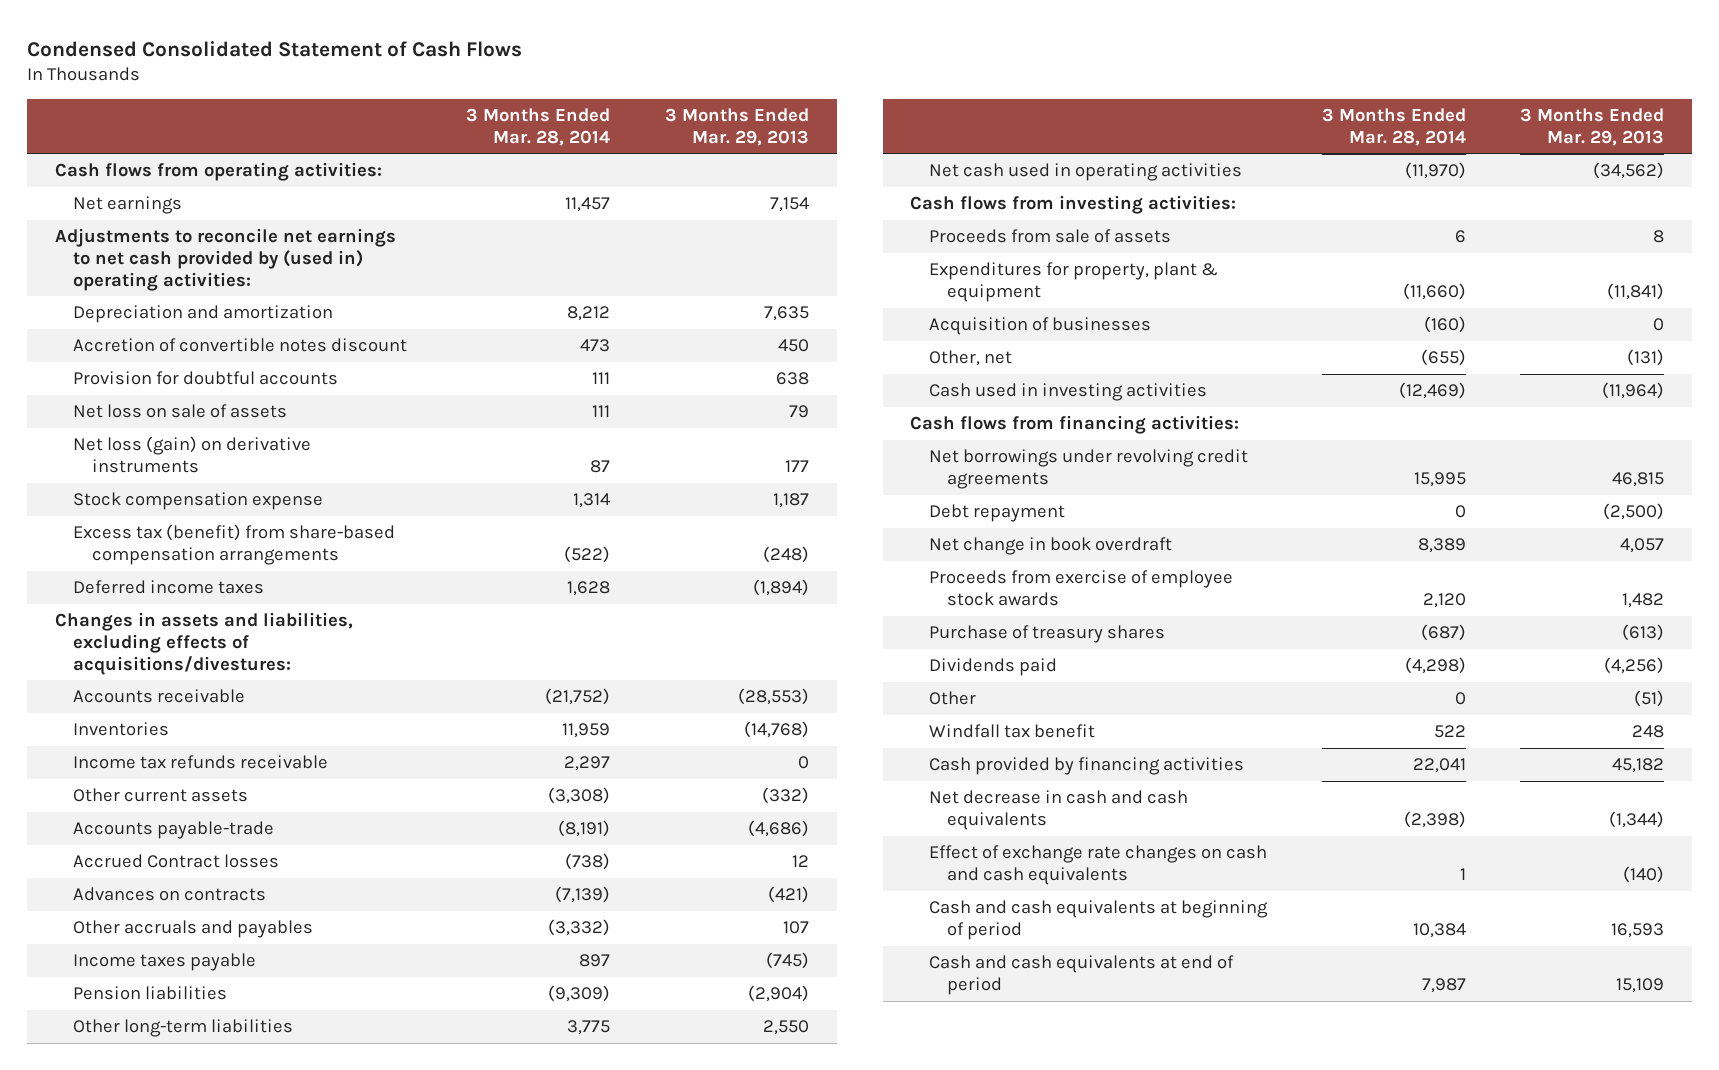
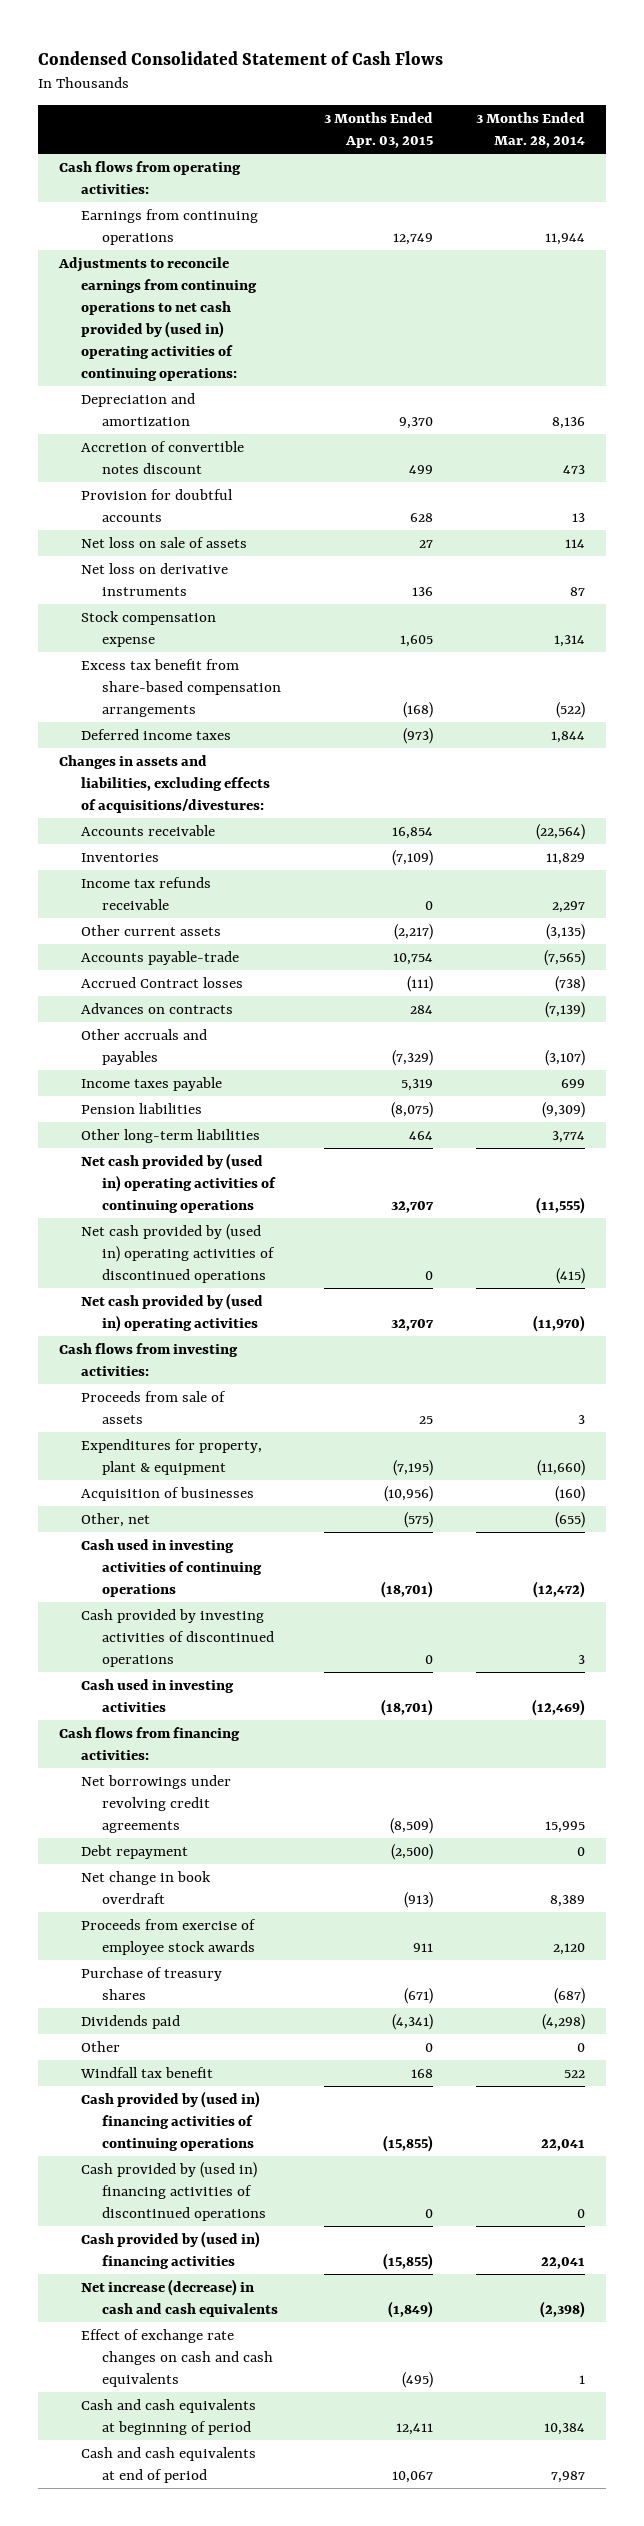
[665,108,810,146] 3 Months Ended Mar. 29, 2013 -> none
none -> [324,112,434,149] 3 Months Ended Apr. 03, 2015
[73,196,183,215] Net earnings -> none
none -> [80,209,258,246] Earnings from continuing operations
[54,228,396,291] Adjustments to reconcile net earnings to net cash provided by (used in) operating activities: -> [58,257,257,382] Adjustments to reconcile earnings from continuing operations to net cash provided by (used in) operating activities of continuing operations:
[567,306,611,322] 8,212 -> [551,417,585,430] 8,136
[592,372,611,385] 111 -> [571,513,585,523] 13
[592,405,611,418] 111 -> [564,539,585,549] 114
[73,436,312,473] Net loss (gain) on derivative instruments -> [80,563,228,597] Net loss on derivative instruments
[73,524,396,565] Excess tax (benefit) from share-based compensation arrangements -> [80,659,282,718] Excess tax benefit from share-based compensation arrangements
[567,581,611,597] 1,628 -> [550,731,585,744] 1,844
[545,688,611,706] (21,752) -> [535,824,585,841] (22,564)
[562,723,611,739] 11,959 -> [545,853,585,866] 11,829
[548,787,611,805] (3,308) -> [545,924,585,941] (3,135)
[558,820,611,838] (8,191) -> [543,950,585,967] (7,565)
[548,919,611,937] (3,332) -> [544,1050,585,1067] (3,107)
[579,954,611,968] 897 -> [560,1079,585,1089] 699
[567,1020,611,1036] 3,775 -> [551,1131,585,1144] 3,774
none -> [80,1153,277,1214] Net cash provided by (used in) operating activities of continuing operations
none -> [80,1224,276,1284] Net cash provided by (used in) operating activities of discontinued operations
[928,163,1242,182] Net cash used in operating activities -> [80,1293,263,1333] Net cash provided by (used in) operating activities
[1454,230,1466,244] 6 -> [577,1415,585,1425] 3
none -> [80,1539,263,1598] Cash used in investing activities of continuing operations
none -> [80,1609,275,1668] Cash provided by investing activities of discontinued operations
none -> [80,2091,260,2152] Cash provided by (used in) financing activities of continuing operations
none -> [80,2162,267,2222] Cash provided by (used in) financing activities of discontinued operations
[928,757,1244,776] Cash provided by financing activities -> [80,2231,260,2270] Cash provided by (used in) financing activities
[928,790,1188,830] Net decrease in cash and cash equivalents -> [80,2279,279,2318] Net increase (decrease) in cash and cash equivalents

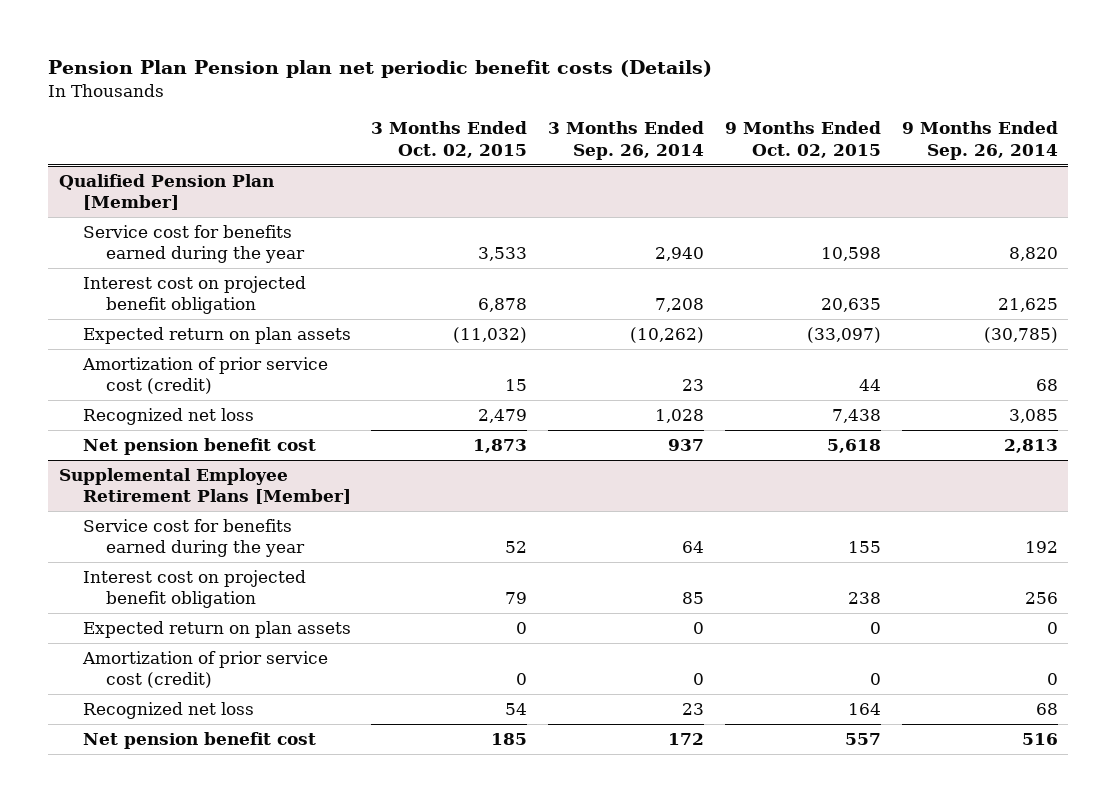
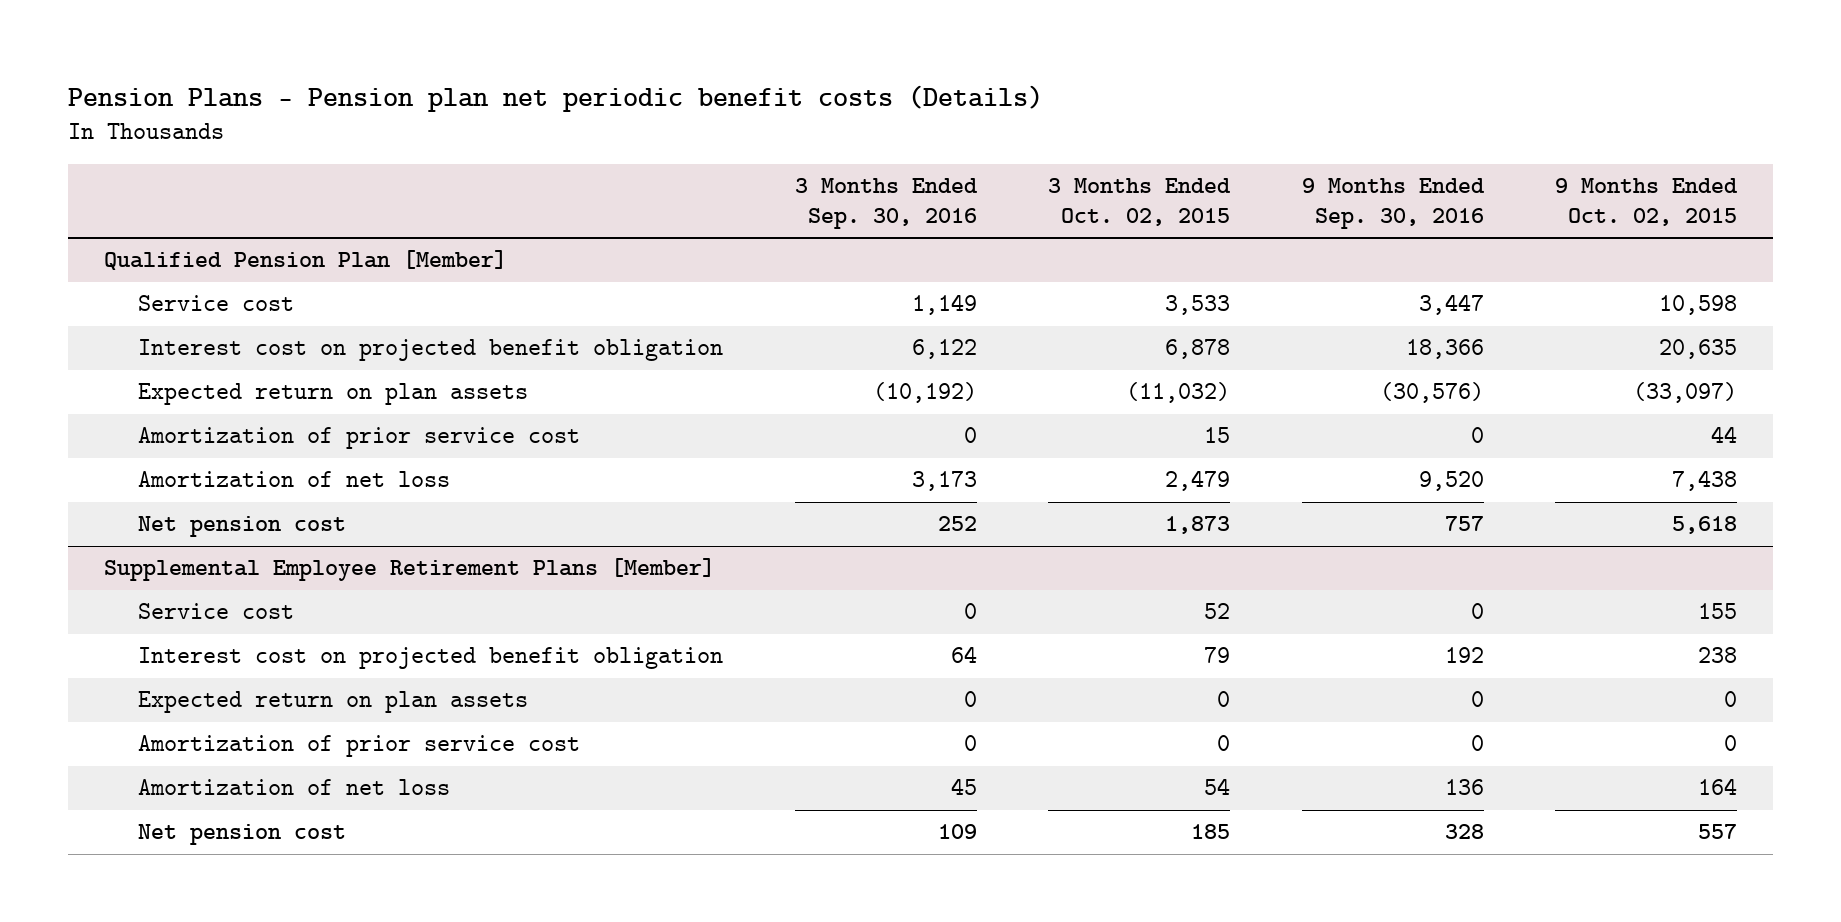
[48,60,713,79] Pension Plan Pension plan net periodic benefit costs (Details) -> [67,85,1043,113] Pension Plans - Pension plan net periodic benefit costs (Details)
[548,121,705,160] 3 Months Ended Sep. 26, 2014 -> none
[901,121,1058,160] 9 Months Ended Sep. 26, 2014 -> none
none -> [794,178,978,229] 3 Months Ended Sep. 30, 2016
none -> [1301,178,1485,229] 9 Months Ended Sep. 30, 2016
[82,225,306,264] Service cost for benefits earned during the year -> [138,295,295,312] Service cost
[81,357,328,395] Amortization of prior service cost (credit) -> [138,427,581,450] Amortization of prior service cost
[82,408,254,426] Recognized net loss -> [138,471,451,488] Amortization of net loss
[82,438,316,456] Net pension benefit cost -> [138,516,347,538] Net pension cost
[82,519,306,558] Service cost for benefits earned during the year -> [138,603,295,620] Service cost
[81,651,328,689] Amortization of prior service cost (credit) -> [138,735,581,758] Amortization of prior service cost
[82,702,254,720] Recognized net loss -> [138,779,451,796] Amortization of net loss
[82,732,316,750] Net pension benefit cost -> [138,824,347,846] Net pension cost

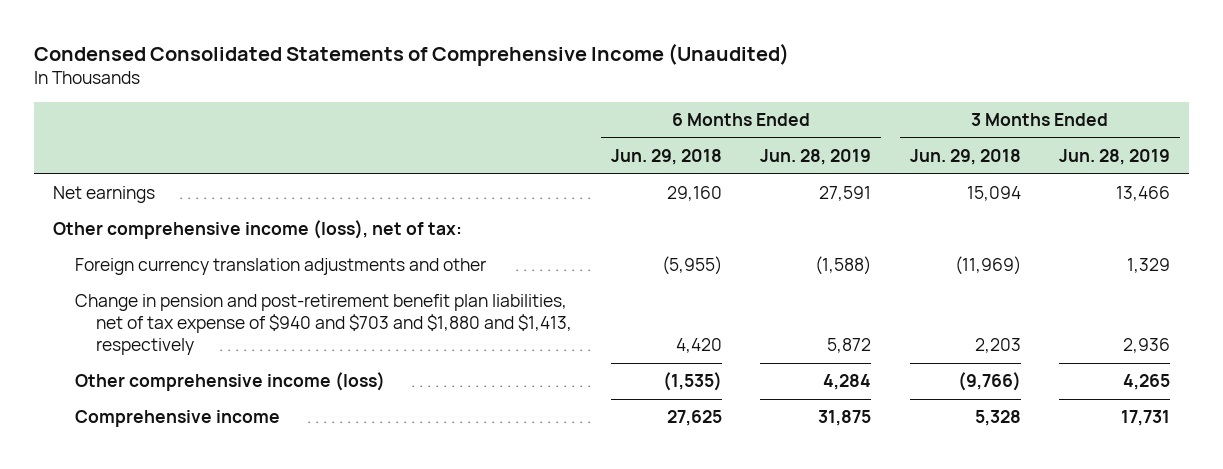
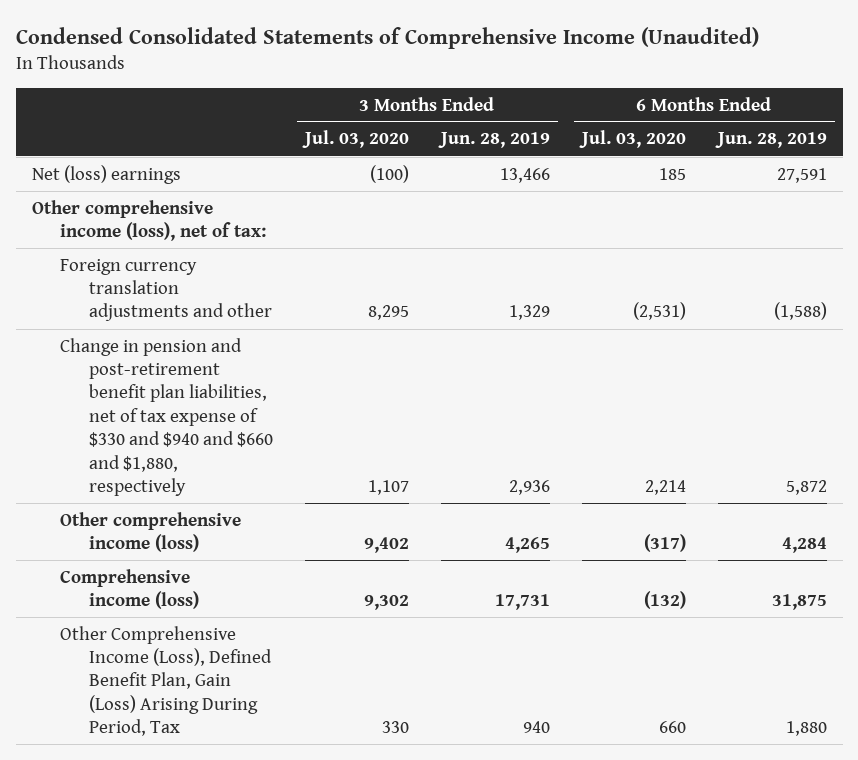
[610,149,722,166] Jun. 29, 2018 -> none
[909,149,1021,166] Jun. 29, 2018 -> none
none -> [301,130,409,149] Jul. 03, 2020
none -> [578,130,686,149] Jul. 03, 2020
[52,186,155,204] Net earnings -> [31,164,181,184] Net (loss) earnings
[74,294,573,356] Change in pension and post-retirement benefit plan liabilities, net of tax expense of $940 and $703 and $1,880 and $1,413, respectively -> [60,337,273,496] Change in pension and post-retirement benefit plan liabilities, net of tax expense of $330 and $940 and $660 and $1,880, respectively
[74,410,280,428] Comprehensive income -> [60,568,199,610] Comprehensive income (loss)
none -> [60,625,272,737] Other Comprehensive Income (Loss), Defined Benefit Plan, Gain (Loss) Arising During Period, Tax

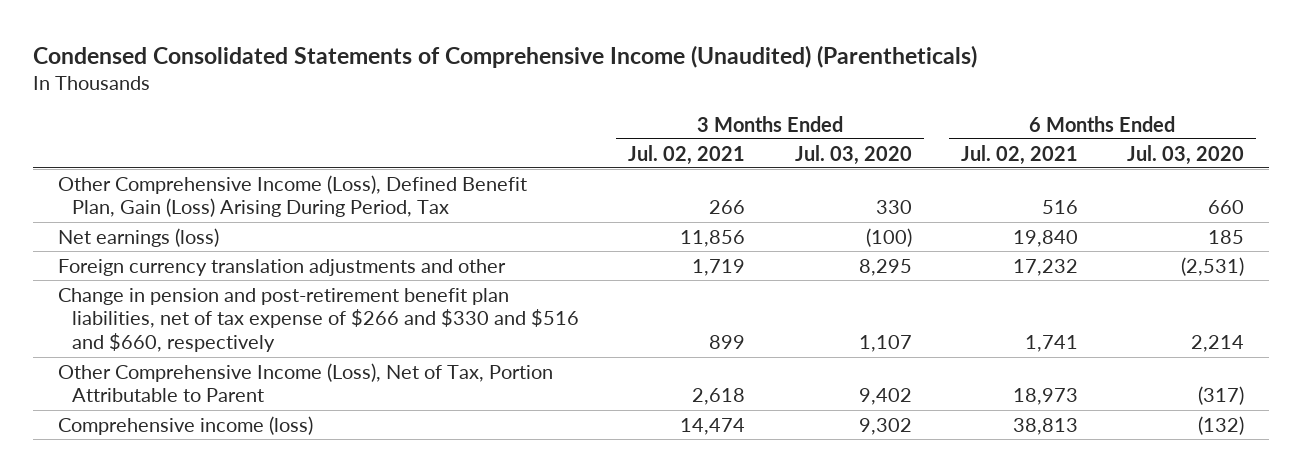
[15,27,759,50] Condensed Consolidated Statements of Comprehensive Income (Unaudited) -> [33,44,978,68] Condensed Consolidated Statements of Comprehensive Income (Unaudited) (Parentheticals)
[437,132,550,149] Jun. 28, 2019 -> none
[714,132,827,149] Jun. 28, 2019 -> none
none -> [628,144,746,165] Jul. 02, 2021
none -> [960,144,1078,165] Jul. 02, 2021
[31,199,267,242] Other comprehensive income (loss), net of tax: -> none
[60,625,272,737] Other Comprehensive Income (Loss), Defined Benefit Plan, Gain (Loss) Arising During Period, Tax -> [57,174,527,218] Other Comprehensive Income (Loss), Defined Benefit Plan, Gain (Loss) Arising During Period, Tax
[31,164,181,184] Net (loss) earnings -> [57,227,219,247] Net earnings (loss)
[60,337,273,496] Change in pension and post-retirement benefit plan liabilities, net of tax expense of $330 and $940 and $660 and $1,880, respectively -> [57,287,580,353] Change in pension and post-retirement benefit plan liabilities, net of tax expense of $266 and $330 and $516 and $660, respectively
[60,511,242,553] Other comprehensive income (loss) -> [57,362,553,403] Other Comprehensive Income (Loss), Net of Tax, Portion Attributable to Parent

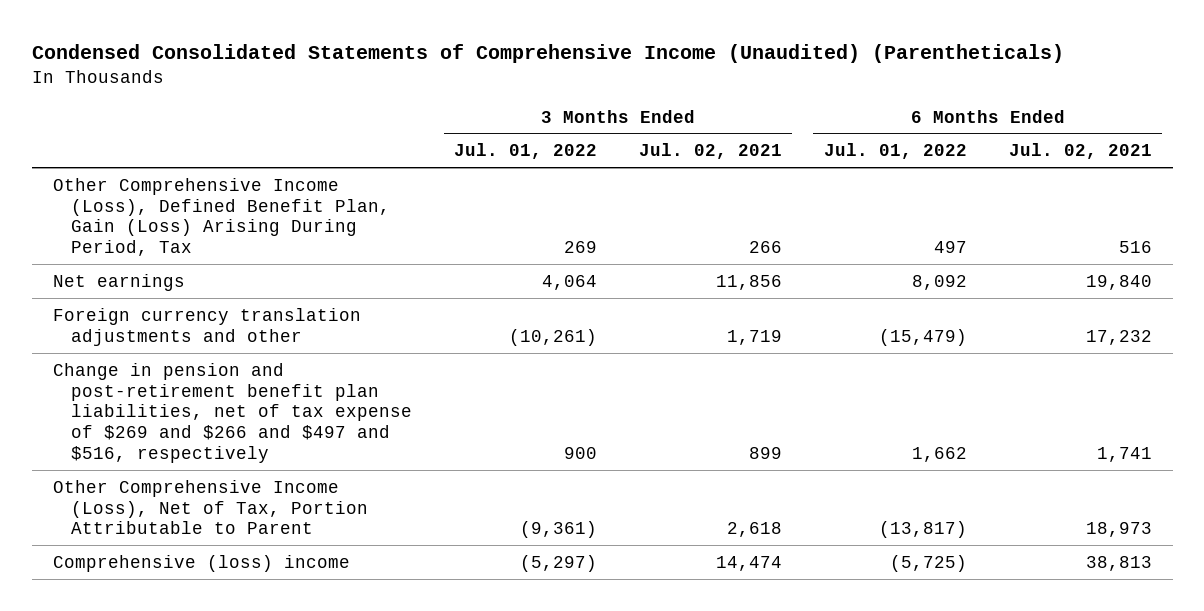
[794,144,912,165] Jul. 03, 2020 -> none
[1127,144,1245,165] Jul. 03, 2020 -> none
none -> [454,143,598,160] Jul. 01, 2022
none -> [823,143,967,160] Jul. 01, 2022
[57,227,219,247] Net earnings (loss) -> [52,273,185,291] Net earnings
[57,287,580,353] Change in pension and post-retirement benefit plan liabilities, net of tax expense of $266 and $330 and $516 and $660, respectively -> [52,362,413,464] Change in pension and post-retirement benefit plan liabilities, net of tax expense of $269 and $266 and $497 and $516, respectively
[57,415,313,435] Comprehensive income (loss) -> [52,554,350,572] Comprehensive (loss) income

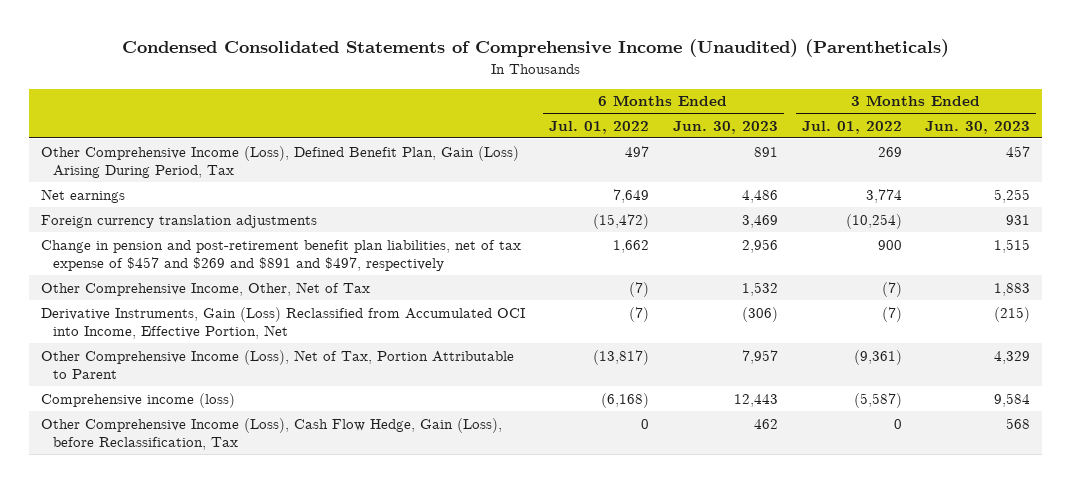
[638,143,782,160] Jul. 02, 2021 -> none
[1008,143,1152,160] Jul. 02, 2021 -> none
none -> [672,120,778,134] Jun. 30, 2023
none -> [925,120,1031,134] Jun. 30, 2023
[542,274,598,290] 4,064 -> [865,188,902,203] 3,774
[911,274,967,290] 8,092 -> [613,188,650,203] 7,649
[52,307,361,346] Foreign currency translation adjustments and other -> [41,214,318,228] Foreign currency translation adjustments
[509,328,598,346] (10,261) -> [845,213,902,229] (10,254)
[878,328,967,346] (15,479) -> [593,213,650,229] (15,472)
[52,362,413,464] Change in pension and post-retirement benefit plan liabilities, net of tax expense of $269 and $266 and $497 and $516, respectively -> [41,239,522,272] Change in pension and post-retirement benefit plan liabilities, net of tax expense of $457 and $269 and $891 and $497, respectively
none -> [41,281,371,296] Other Comprehensive Income, Other, Net of Tax
none -> [41,306,526,340] Derivative Instruments, Gain (Loss) Reclassified from Accumulated OCI into Income, Effective Portion, Net
[52,554,350,572] Comprehensive (loss) income -> [41,392,236,408] Comprehensive income (loss)
[520,554,598,572] (5,297) -> [853,392,902,408] (5,587)
[889,554,967,572] (5,725) -> [601,392,650,408] (6,168)
none -> [41,417,503,451] Other Comprehensive Income (Loss), Cash Flow Hedge, Gain (Loss), before Reclassification, Tax

